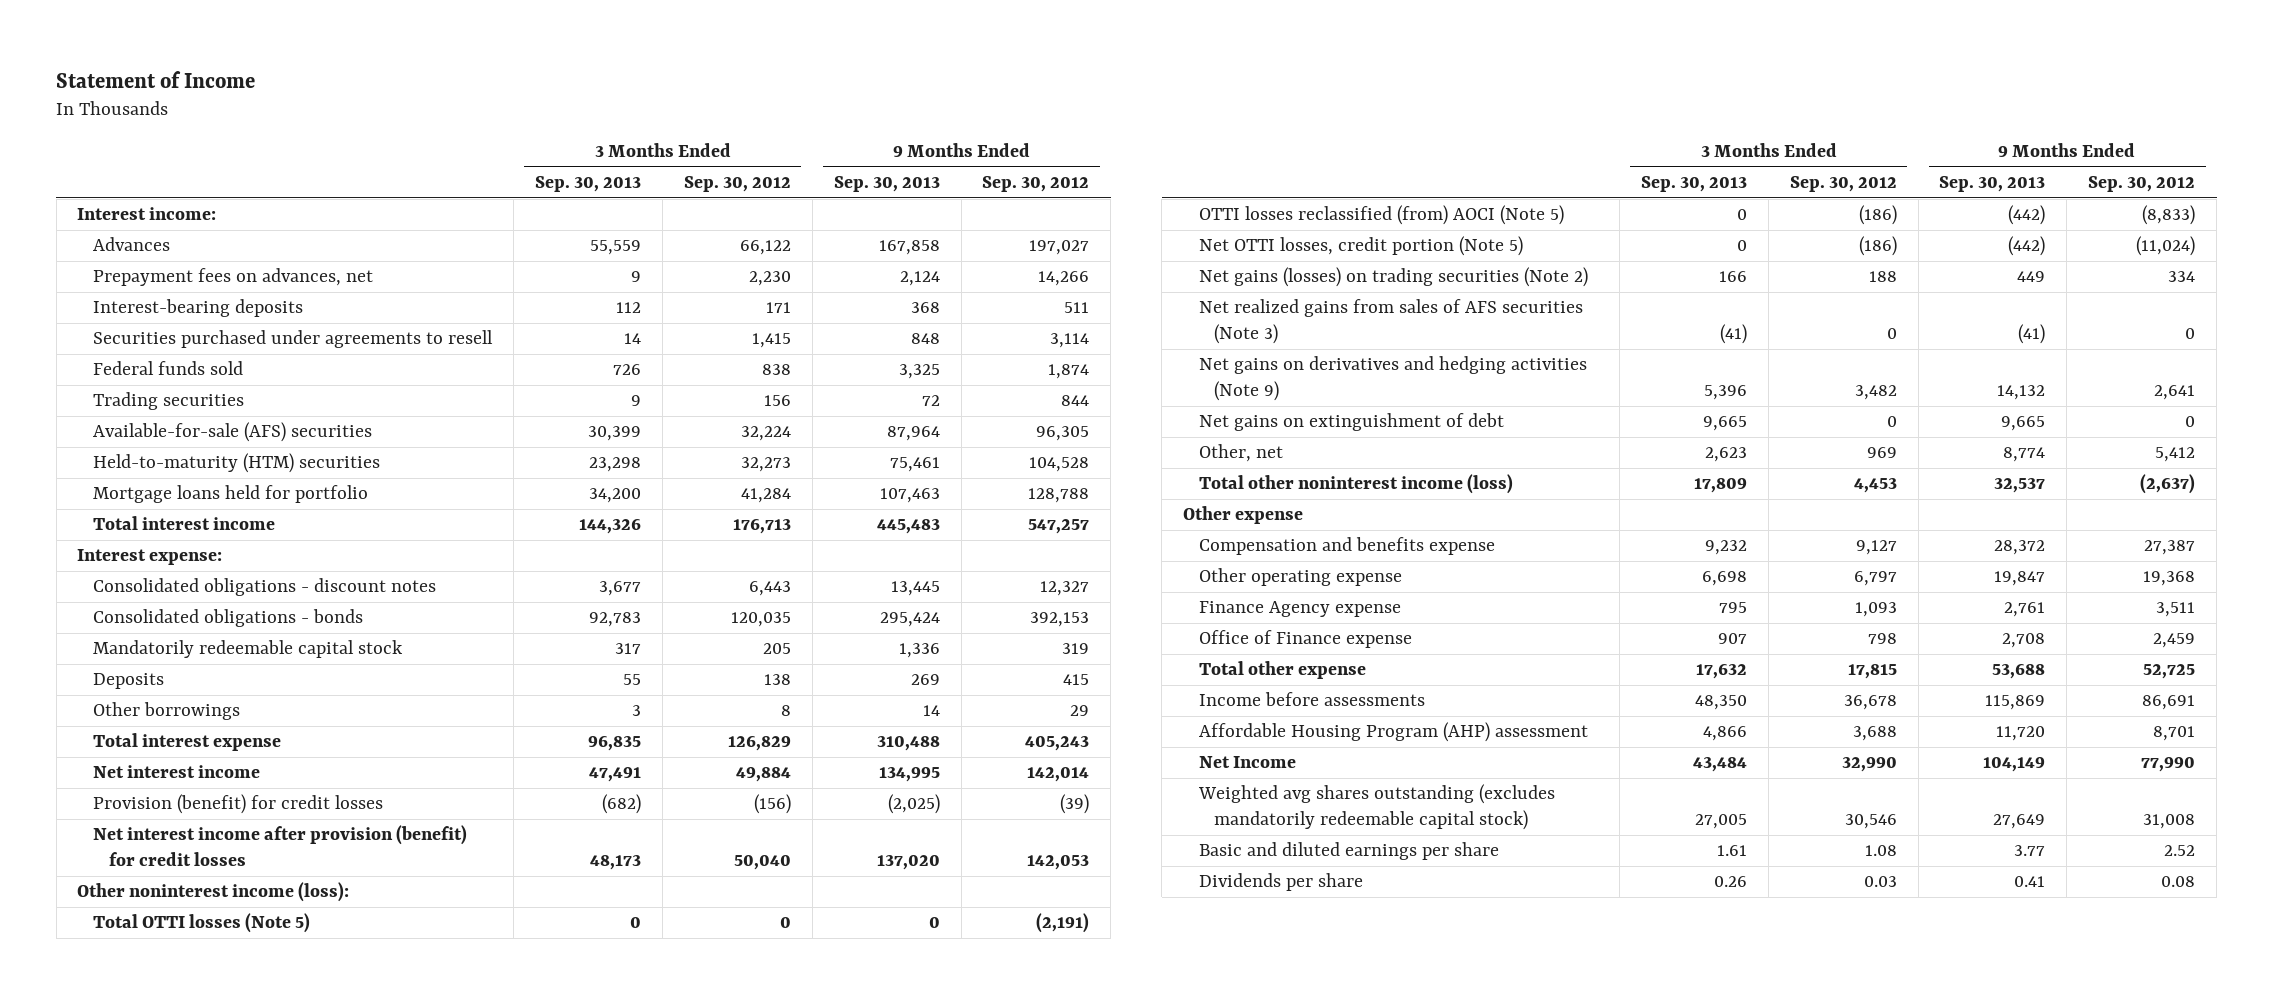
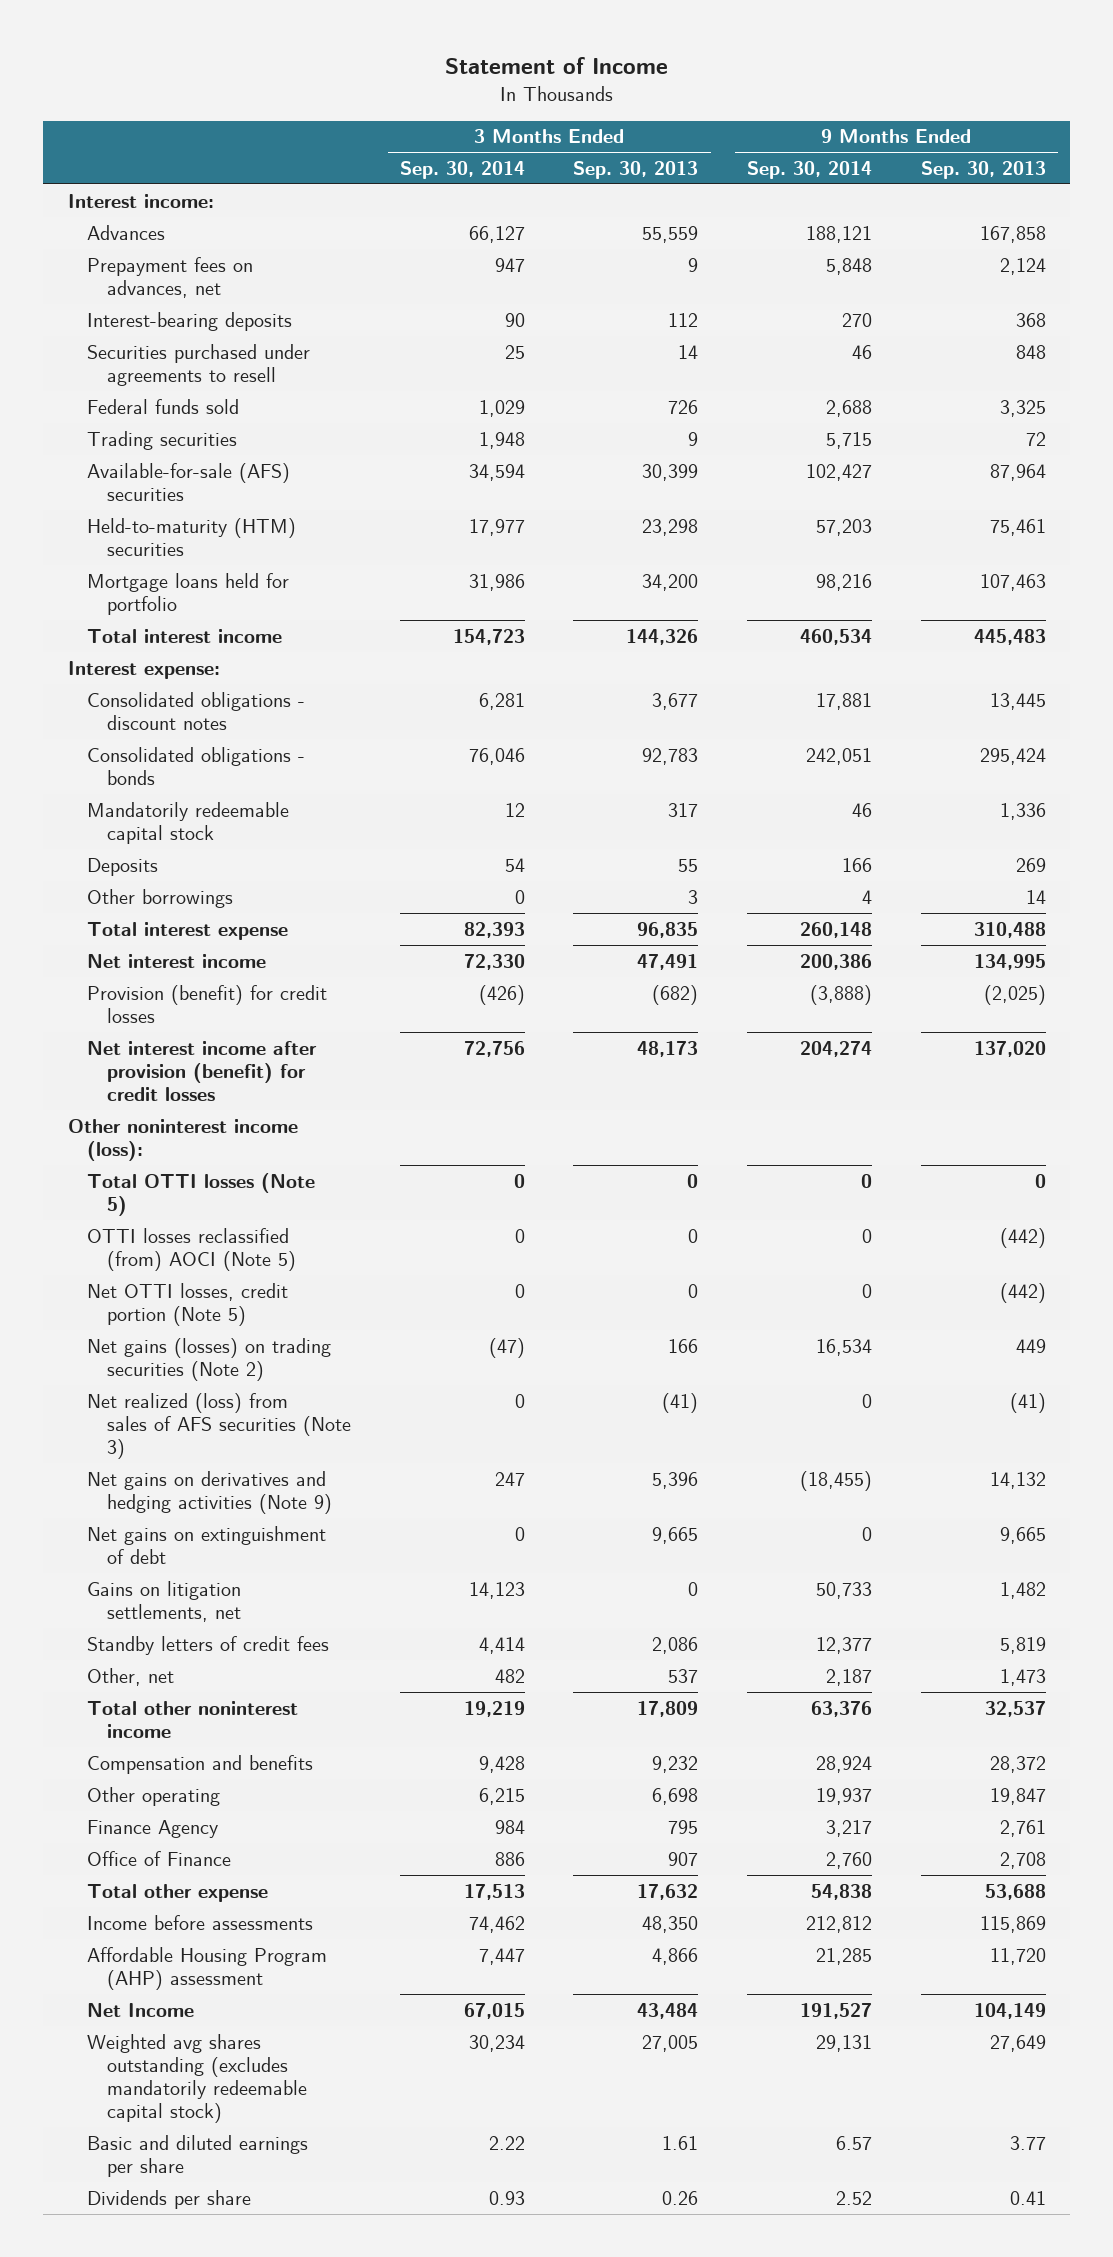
[683,175,791,192] Sep. 30, 2012 -> none
[982,175,1090,192] Sep. 30, 2012 -> none
none -> [399,161,525,180] Sep. 30, 2014
none -> [747,161,873,180] Sep. 30, 2014
[1198,299,1583,345] Net realized gains from sales of AFS securities (Note 3) -> [87,1392,352,1459] Net realized (loss) from sales of AFS securities (Note 3)
[1183,506,1304,525] Other expense -> none
none -> [87,1580,242,1622] Gains on litigation settlements, net
none -> [87,1635,330,1655] Standby letters of credit fees
[1704,447,1747,463] 2,623 -> [668,1668,699,1683] 537
[2003,447,2046,463] 8,774 -> [999,1668,1046,1686] 1,473
[1198,474,1513,495] Total other noninterest income (loss) -> [87,1700,299,1738] Total other noninterest income
[1198,537,1495,556] Compensation and benefits expense -> [87,1754,314,1774] Compensation and benefits
[1198,568,1402,587] Other operating expense -> [87,1786,221,1806] Other operating
[1198,601,1401,618] Finance Agency expense -> [87,1819,219,1838] Finance Agency
[1198,630,1412,649] Office of Finance expense -> [87,1850,232,1866] Office of Finance

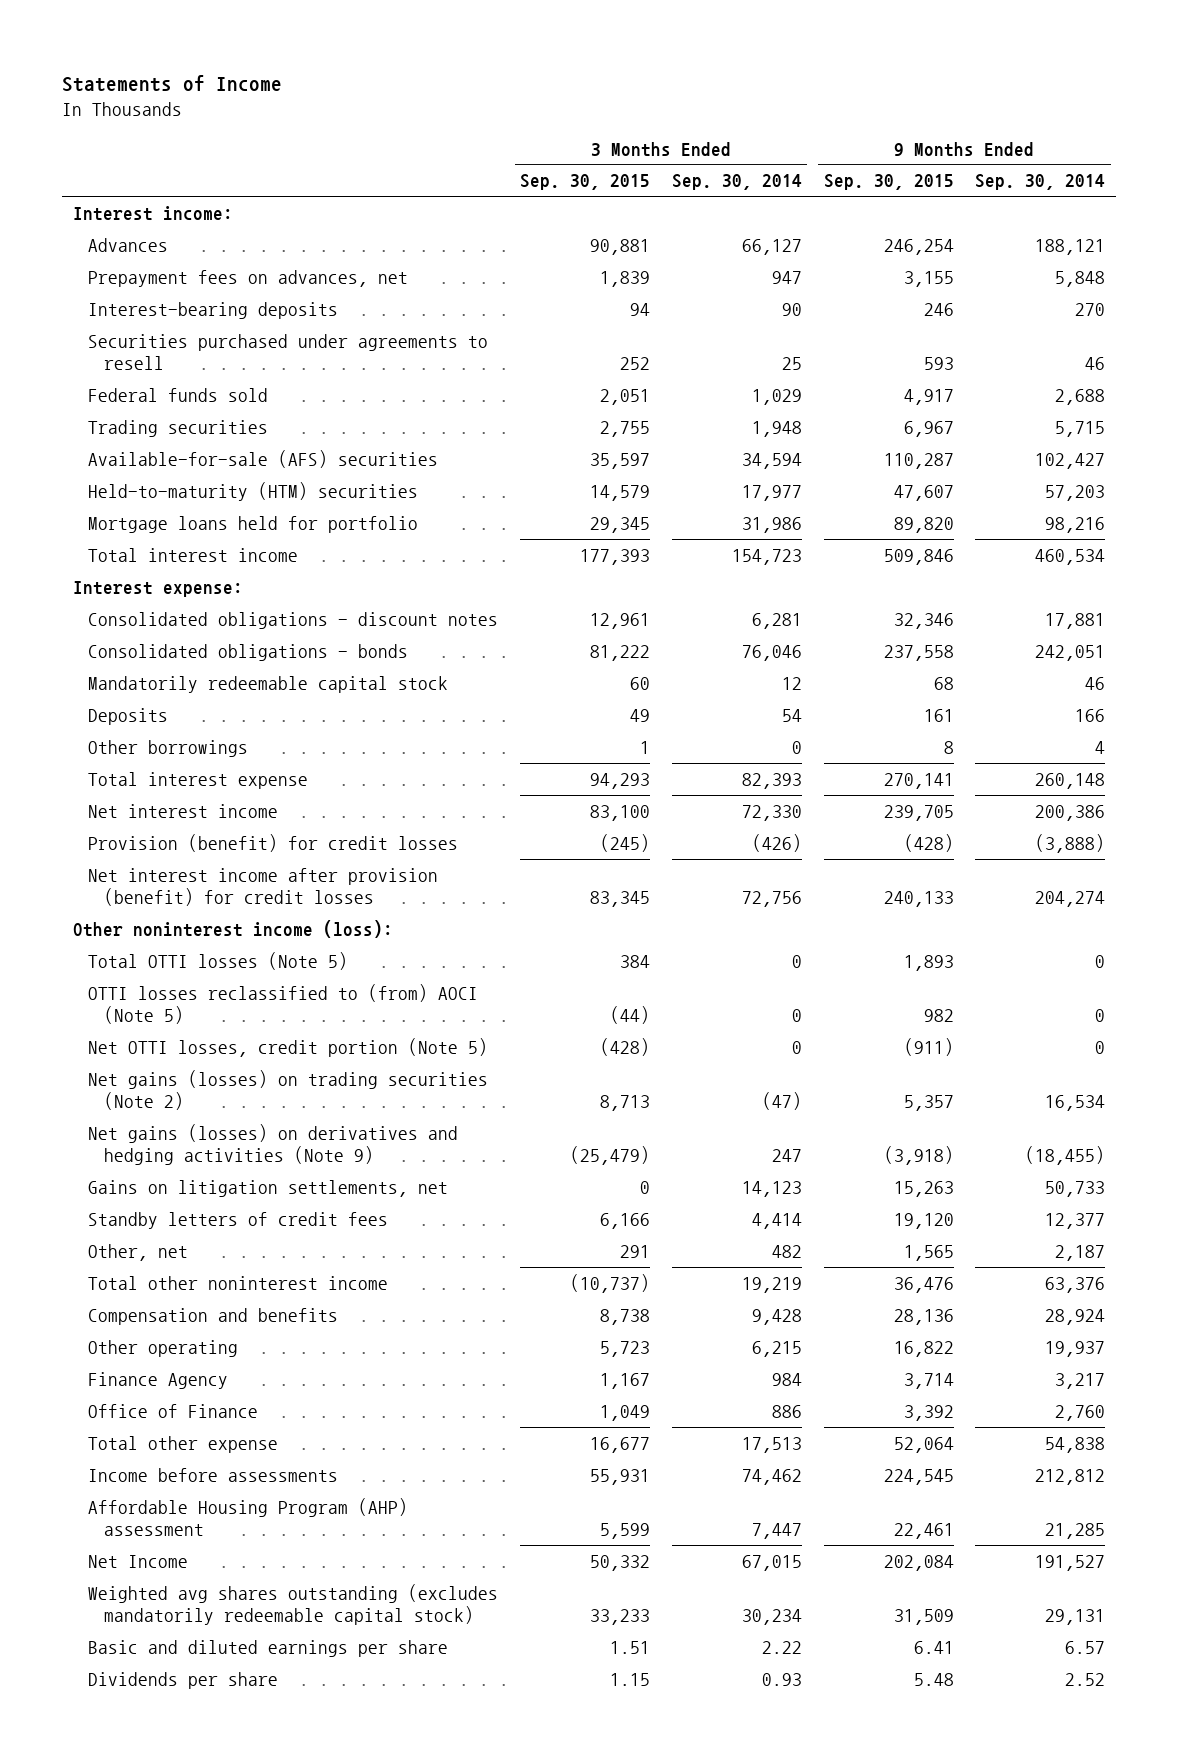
[444,57,668,75] Statement of Income -> [61,75,282,93] Statements of Income
[573,161,699,180] Sep. 30, 2013 -> none
[920,161,1046,180] Sep. 30, 2013 -> none
none -> [520,174,651,191] Sep. 30, 2015
none -> [823,174,954,191] Sep. 30, 2015
[87,1227,297,1271] OTTI losses reclassified (from) AOCI (Note 5) -> [88,983,479,1025] OTTI losses reclassified to (from) AOCI (Note 5)
[87,1392,352,1459] Net realized (loss) from sales of AFS securities (Note 3) -> none
[87,1525,327,1564] Net gains on extinguishment of debt -> none
[87,1470,333,1514] Net gains on derivatives and hedging activities (Note 9) -> [88,1123,459,1166] Net gains (losses) on derivatives and hedging activities (Note 9)

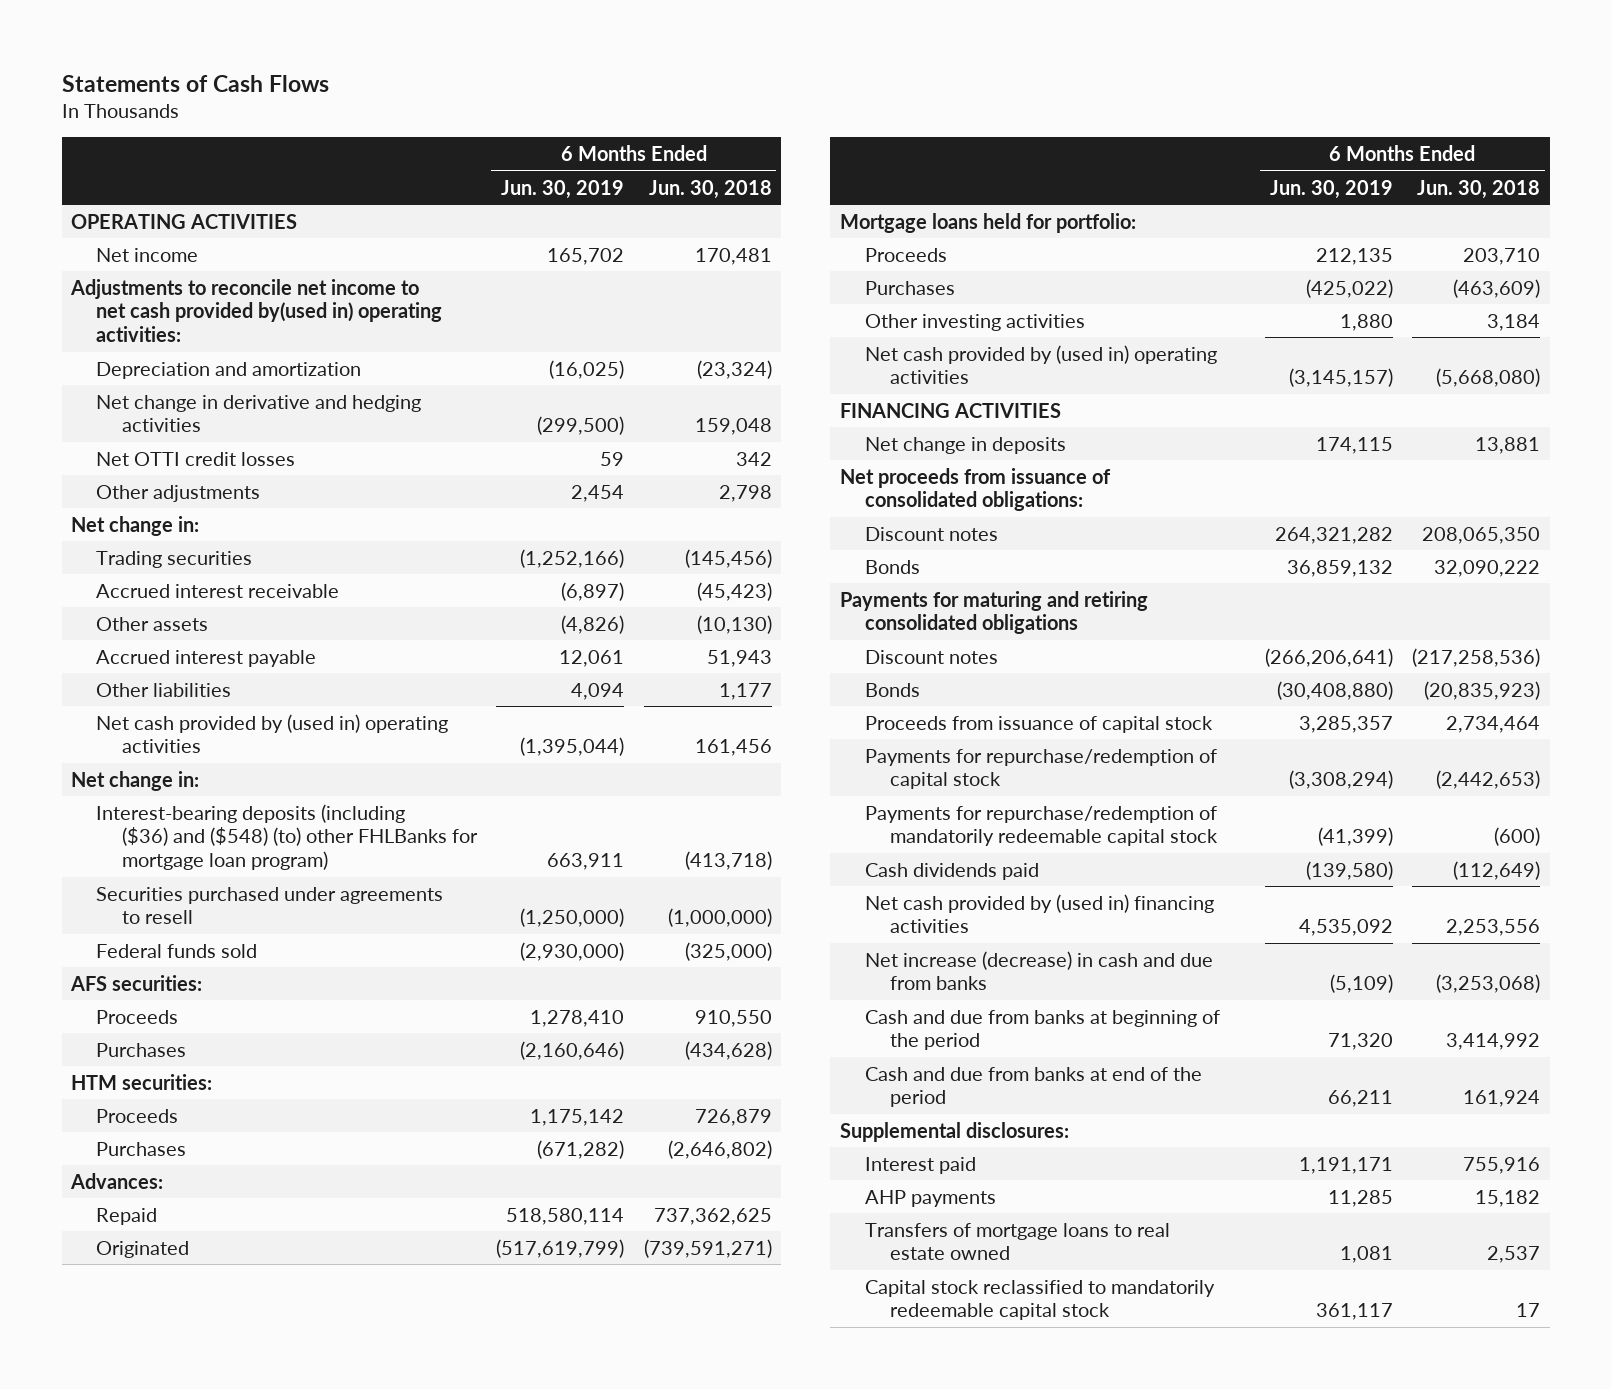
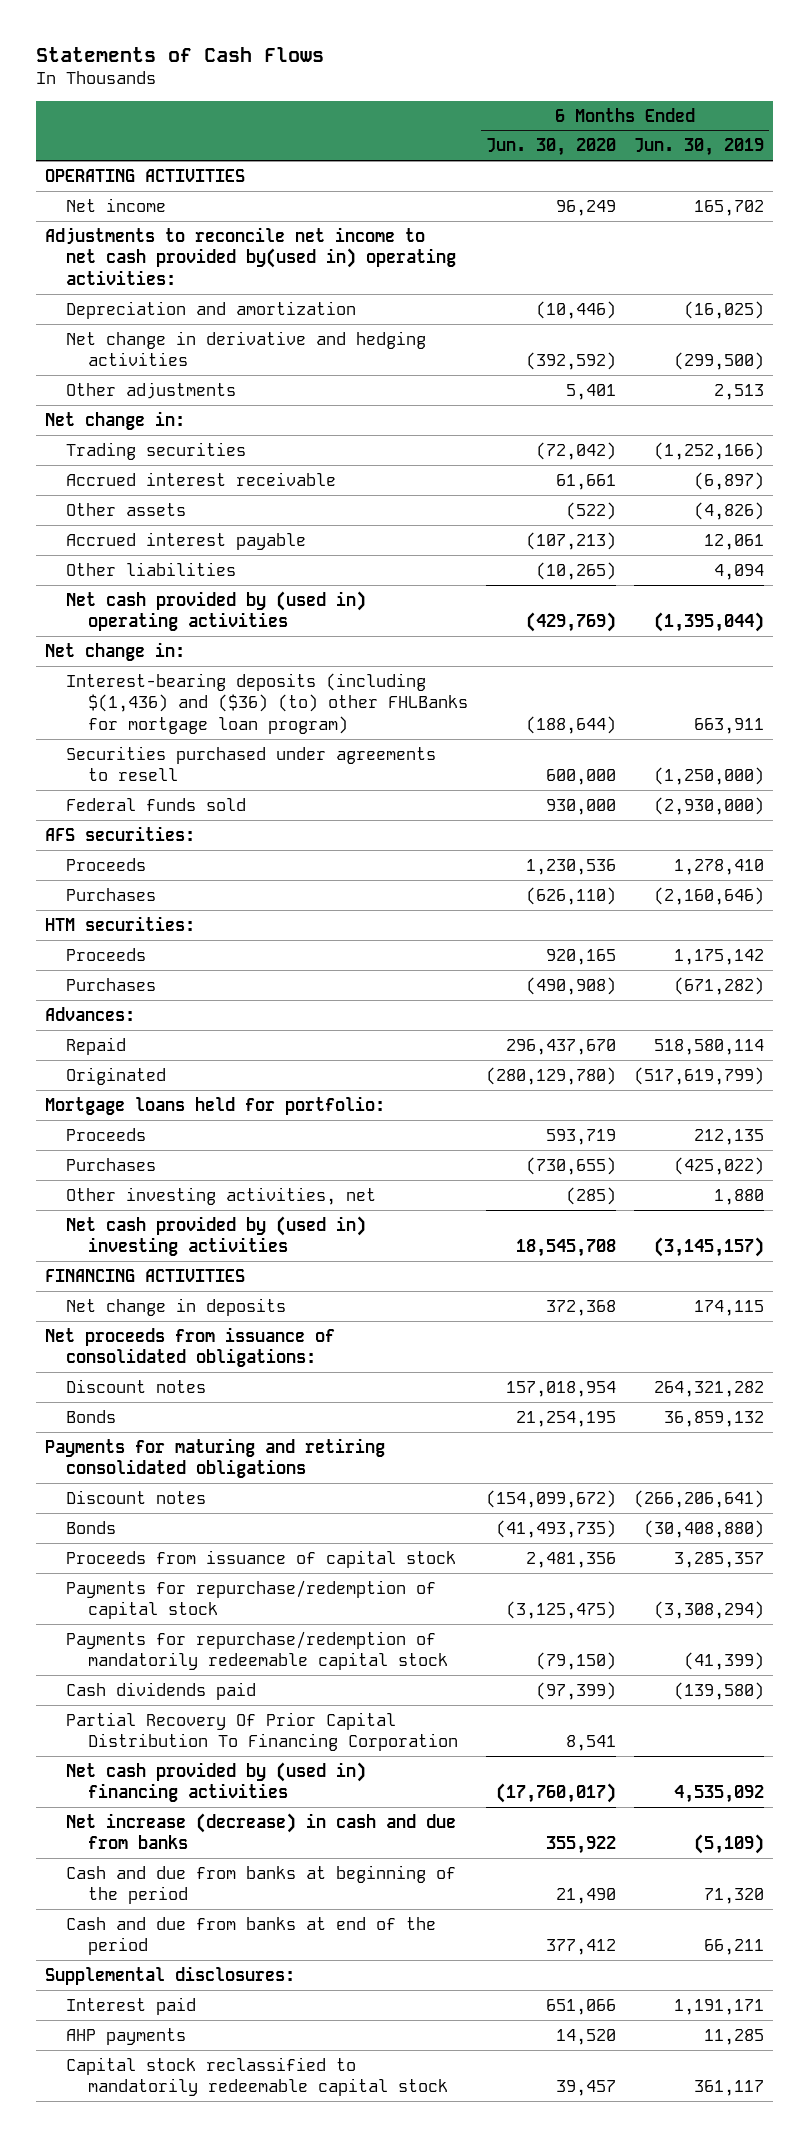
[648,179,772,199] Jun. 30, 2018 -> none
none -> [485,138,616,157] Jun. 30, 2020
[96,451,296,466] Net OTTI credit losses -> none
[571,484,625,502] 2,454 -> [714,383,765,400] 2,513
[96,803,478,871] Interest-bearing deposits (including ($36) and ($548) (to) other FHLBanks for mortgage loan program) -> [66,672,468,735] Interest-bearing deposits (including $(1,436) and ($36) (to) other FHLBanks for mortgage loan program)
[864,313,1085,331] Other investing activities -> [66,1186,377,1205] Other investing activities, net
[864,344,1217,385] Net cash provided by (used in) operating activities -> [66,1215,367,1257] Net cash provided by (used in) investing activities
none -> [66,1711,458,1752] Partial Recovery Of Prior Capital Distribution To Financing Corporation
[864,1222,1170,1261] Transfers of mortgage loans to real estate owned -> none

